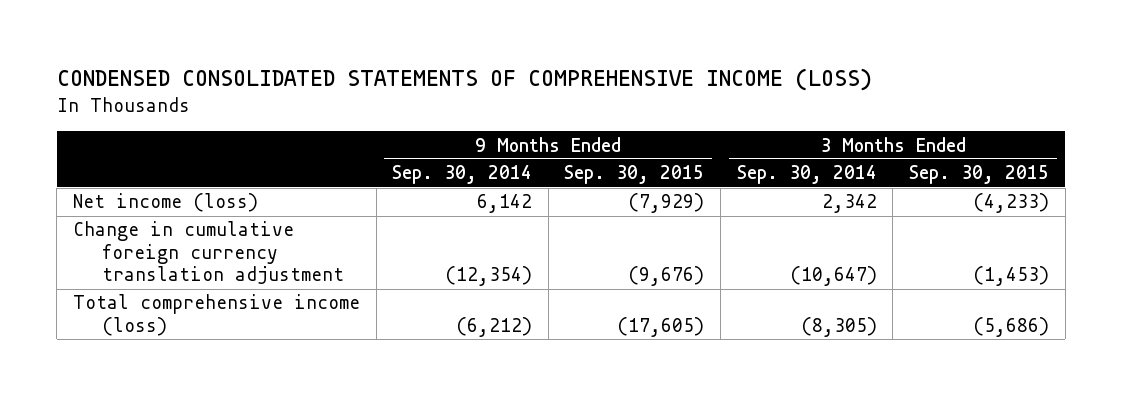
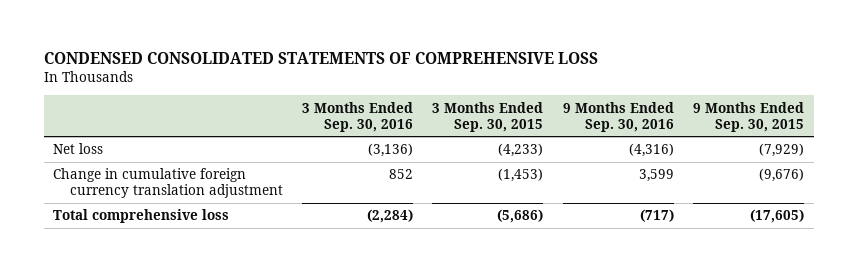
[56,68,872,92] CONDENSED CONSOLIDATED STATEMENTS OF COMPREHENSIVE INCOME (LOSS) -> [43,52,598,65] CONDENSED CONSOLIDATED STATEMENTS OF COMPREHENSIVE LOSS
[392,165,533,185] Sep. 30, 2014 -> none
[736,165,877,185] Sep. 30, 2014 -> none
none -> [301,101,413,132] 3 Months Ended Sep. 30, 2016
none -> [562,101,674,132] 9 Months Ended Sep. 30, 2016
[72,193,258,213] Net income (loss) -> [53,143,104,155] Net loss
[72,294,360,336] Total comprehensive income (loss) -> [53,209,230,224] Total comprehensive loss

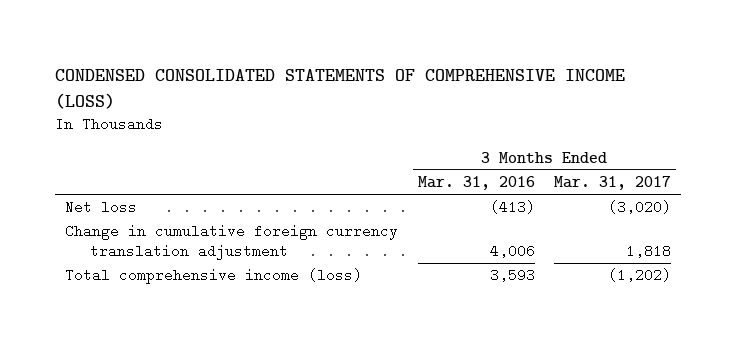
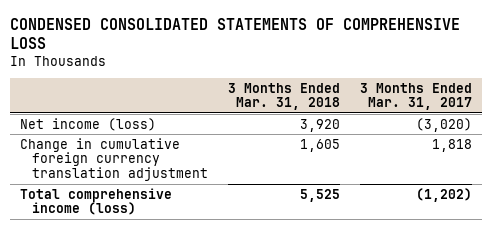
[55,69,626,109] CONDENSED CONSOLIDATED STATEMENTS OF COMPREHENSIVE INCOME (LOSS) -> [10,17,461,49] CONDENSED CONSOLIDATED STATEMENTS OF COMPREHENSIVE LOSS
[417,176,535,191] Mar. 31, 2016 -> none
none -> [227,82,340,111] 3 Months Ended Mar. 31, 2018
[65,200,138,215] Net loss -> [20,117,157,131] Net income (loss)

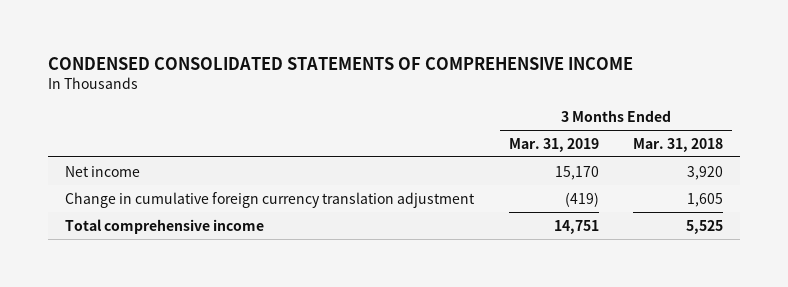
[10,17,461,49] CONDENSED CONSOLIDATED STATEMENTS OF COMPREHENSIVE LOSS -> [47,56,633,70] CONDENSED CONSOLIDATED STATEMENTS OF COMPREHENSIVE INCOME
[359,82,472,111] 3 Months Ended Mar. 31, 2017 -> none
none -> [508,137,599,152] Mar. 31, 2019
[20,117,157,131] Net income (loss) -> [65,165,141,177] Net income
[20,187,173,216] Total comprehensive income (loss) -> [65,218,265,234] Total comprehensive income

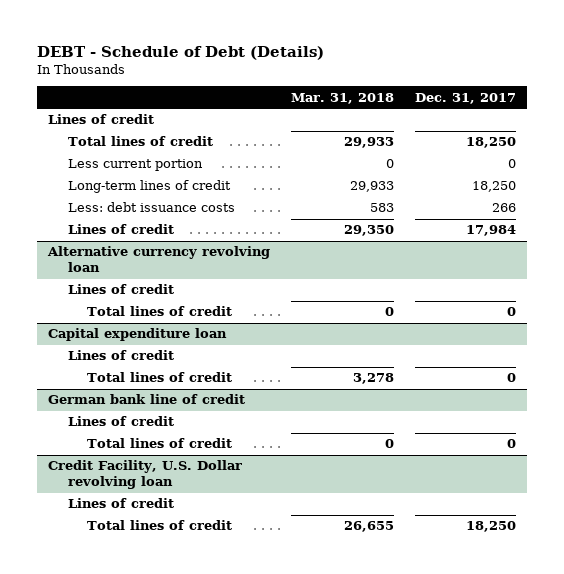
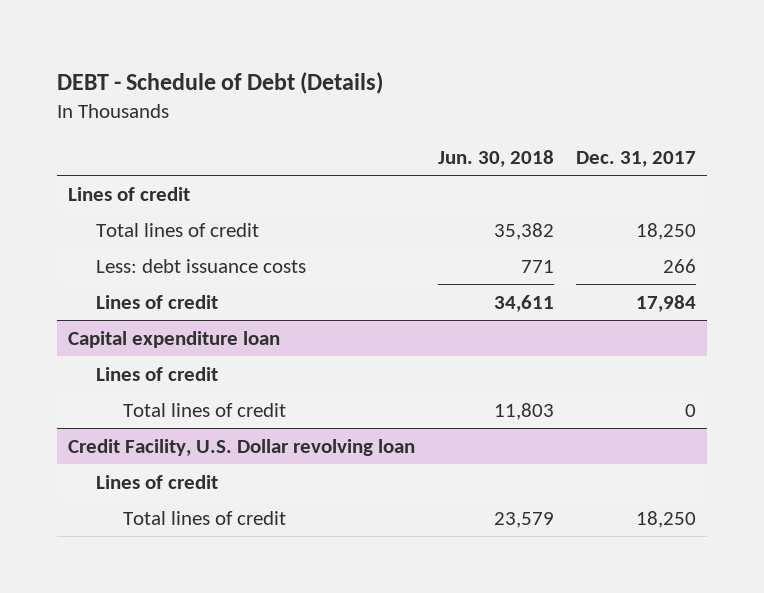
[291,92,395,104] Mar. 31, 2018 -> none
none -> [437,150,554,168] Jun. 30, 2018
[67,159,203,172] Less current portion -> none
[67,180,231,194] Long-term lines of credit -> none
[46,246,270,273] Alternative currency revolving loan -> none
[67,284,174,295] Lines of credit -> none
[87,306,233,317] Total lines of credit -> none
[47,394,245,405] German bank line of credit -> none
[67,416,174,427] Lines of credit -> none
[87,438,233,449] Total lines of credit -> none

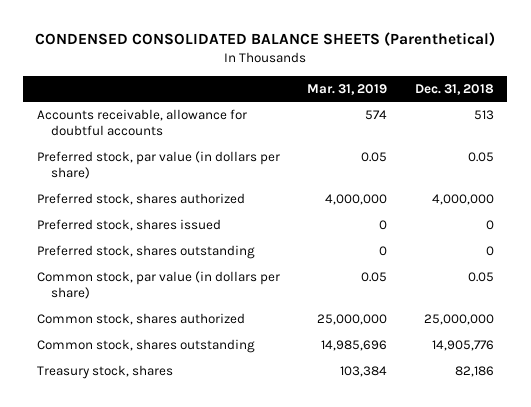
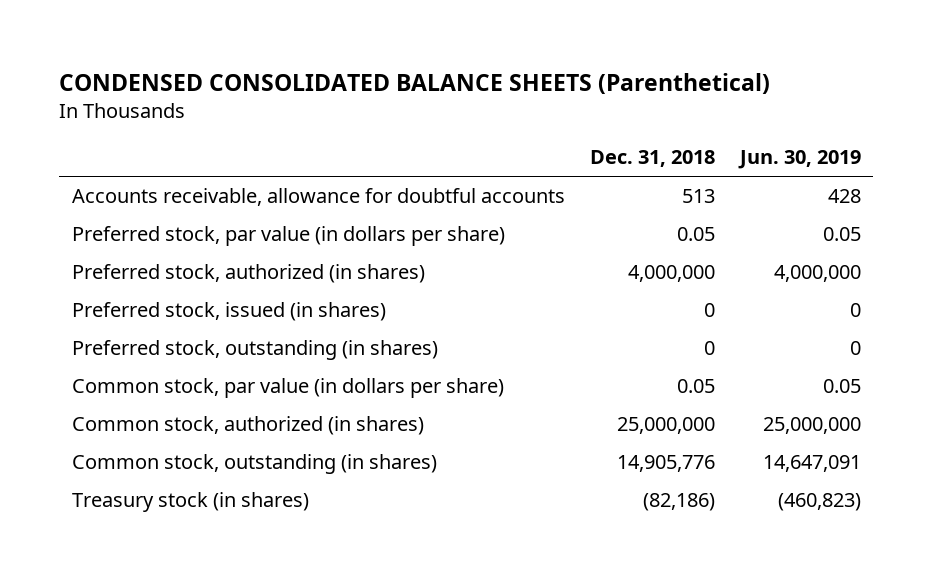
[307,83,388,95] Mar. 31, 2019 -> none
none -> [737,150,861,170] Jun. 30, 2019
[36,193,245,206] Preferred stock, shares authorized -> [71,264,425,284] Preferred stock, authorized (in shares)
[36,219,221,232] Preferred stock, shares issued -> [71,302,386,322] Preferred stock, issued (in shares)
[36,245,255,260] Preferred stock, shares outstanding -> [71,340,438,361] Preferred stock, outstanding (in shares)
[36,313,245,326] Common stock, shares authorized -> [71,416,424,436] Common stock, authorized (in shares)
[36,339,255,354] Common stock, shares outstanding -> [71,454,437,475] Common stock, outstanding (in shares)
[36,365,173,380] Treasury stock, shares -> [71,492,309,513] Treasury stock (in shares)
[454,366,494,378] 82,186 -> [642,493,715,512] (82,186)

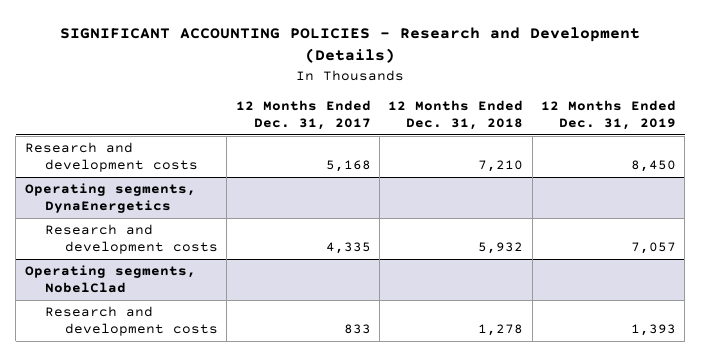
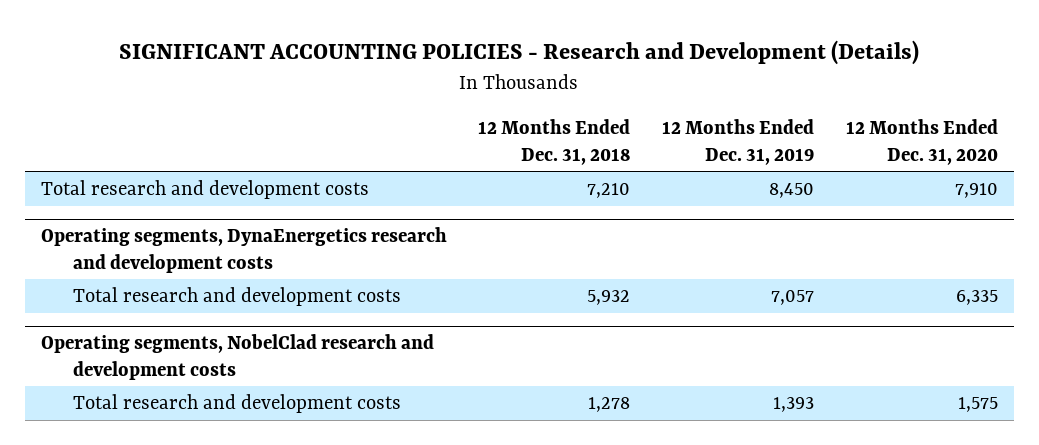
[235,99,371,131] 12 Months Ended Dec. 31, 2017 -> none
none -> [846,119,999,165] 12 Months Ended Dec. 31, 2020
[24,182,196,214] Operating segments, DynaEnergetics -> none
[24,264,196,294] Operating segments, NobelClad -> none
[24,141,198,173] Research and development costs -> [40,180,369,200] Total research and development costs
none -> [40,227,447,273] Operating segments, DynaEnergetics research and development costs
[44,223,218,255] Research and development costs -> [73,287,402,307] Total research and development costs
none -> [40,334,434,380] Operating segments, NobelClad research and development costs
[44,305,218,337] Research and development costs -> [73,394,402,414] Total research and development costs

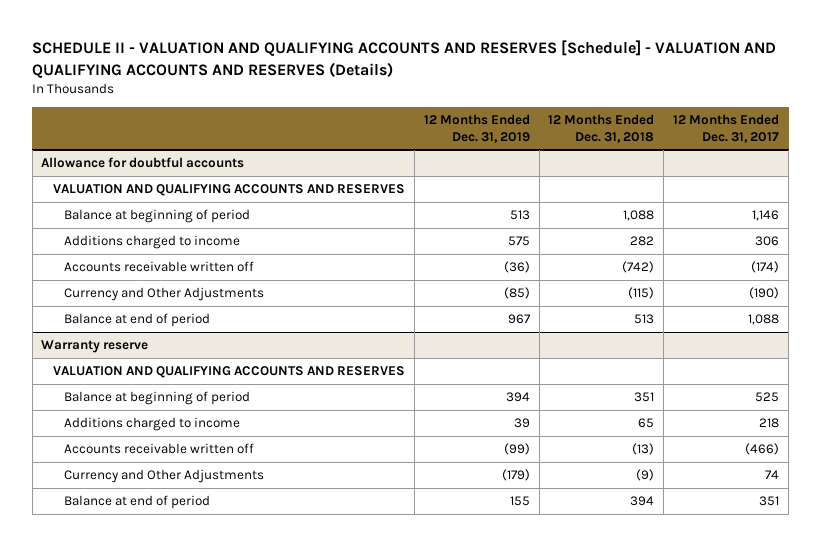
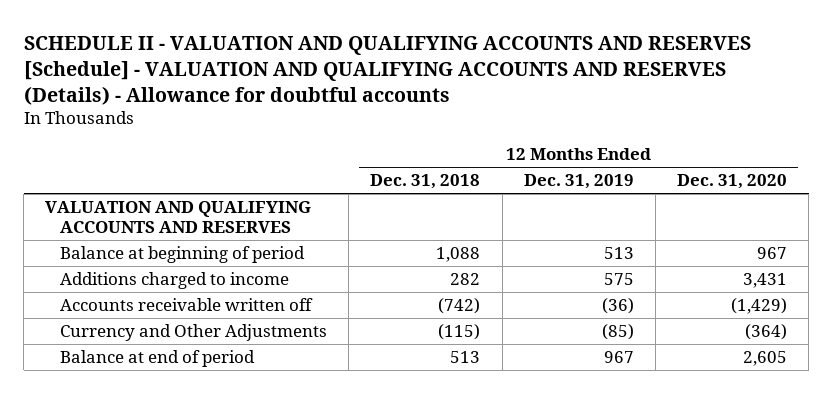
[32,40,777,78] SCHEDULE II - VALUATION AND QUALIFYING ACCOUNTS AND RESERVES [Schedule] - VALUATION AND QUALIFYING ACCOUNTS AND RESERVES (Details) -> [23,35,751,105] SCHEDULE II - VALUATION AND QUALIFYING ACCOUNTS AND RESERVES [Schedule] - VALUATION AND QUALIFYING ACCOUNTS AND RESERVES (Details) - Allowance for doubtful accounts
[673,113,780,143] 12 Months Ended Dec. 31, 2017 -> none
none -> [677,174,788,190] Dec. 31, 2020
[41,157,245,169] Allowance for doubtful accounts -> none
[41,340,149,354] Warranty reserve -> none
[52,366,405,379] VALUATION AND QUALIFYING ACCOUNTS AND RESERVES -> none
[64,391,251,406] Balance at beginning of period -> none
[64,417,241,432] Additions charged to income -> none
[64,443,255,455] Accounts receivable written off -> none
[64,469,265,484] Currency and Other Adjustments -> none
[64,495,211,510] Balance at end of period -> none

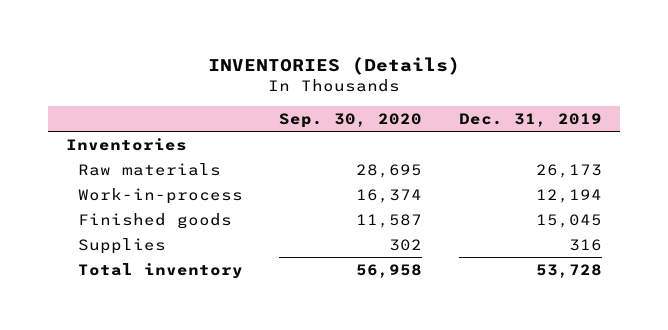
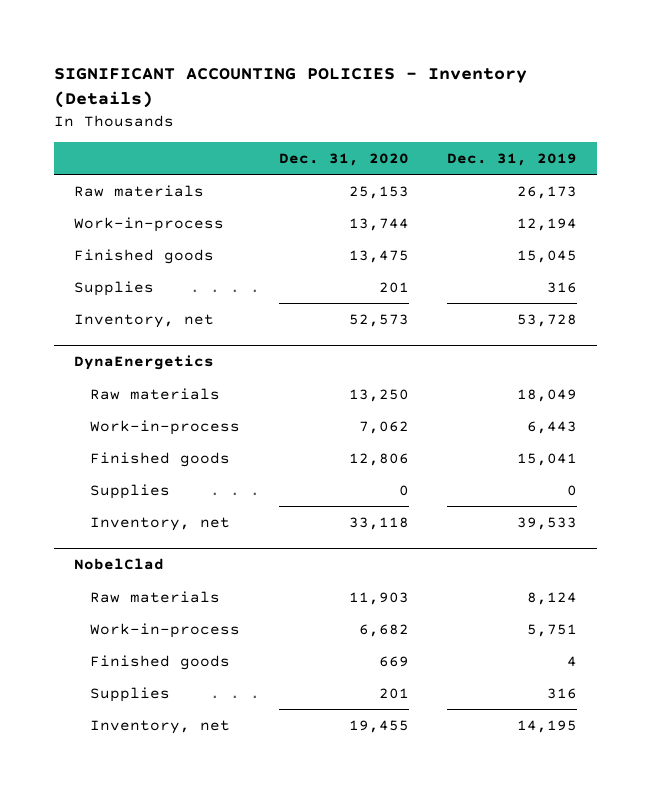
[207,57,460,76] INVENTORIES (Details) -> [54,68,528,109] SIGNIFICANT ACCOUNTING POLICIES - Inventory (Details)
[279,112,423,128] Sep. 30, 2020 -> none
none -> [278,152,409,166] Dec. 31, 2020
[66,137,188,151] Inventories -> none
[77,262,243,279] Total inventory -> [73,313,214,328] Inventory, net
none -> [73,355,214,371] DynaEnergetics
none -> [90,387,221,400] Raw materials
none -> [90,419,241,435] Work-in-process
none -> [90,451,231,467] Finished goods
none -> [90,483,171,499] Supplies
none -> [90,516,231,531] Inventory, net
none -> [73,558,164,571] NobelClad
none -> [90,590,221,603] Raw materials
none -> [90,622,241,638] Work-in-process
none -> [90,654,231,670] Finished goods
none -> [90,686,171,702] Supplies
none -> [90,719,231,734] Inventory, net

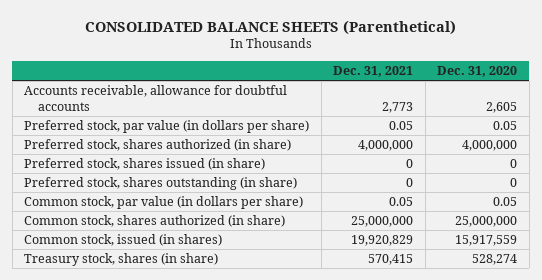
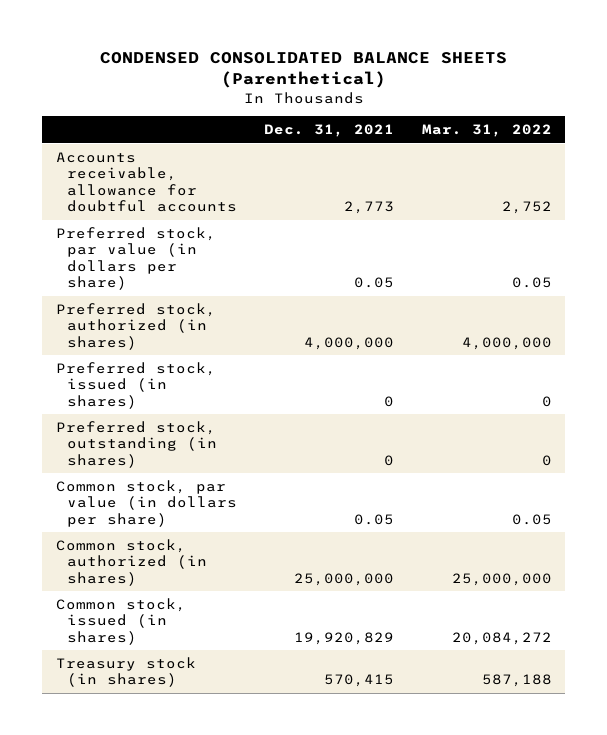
[84,19,456,35] CONSOLIDATED BALANCE SHEETS (Parenthetical) -> [99,52,507,89] CONDENSED CONSOLIDATED BALANCE SHEETS (Parenthetical)
[437,66,518,78] Dec. 31, 2020 -> none
none -> [421,124,552,138] Mar. 31, 2022
[24,139,292,152] Preferred stock, shares authorized (in share) -> [55,303,216,350] Preferred stock, authorized (in shares)
[24,158,266,171] Preferred stock, shares issued (in share) -> [55,362,216,409] Preferred stock, issued (in shares)
[24,177,298,191] Preferred stock, shares outstanding (in share) -> [55,421,218,468] Preferred stock, outstanding (in shares)
[24,215,286,228] Common stock, shares authorized (in share) -> [55,539,208,586] Common stock, authorized (in shares)
[24,253,219,267] Treasury stock, shares (in share) -> [55,657,196,688] Treasury stock (in shares)

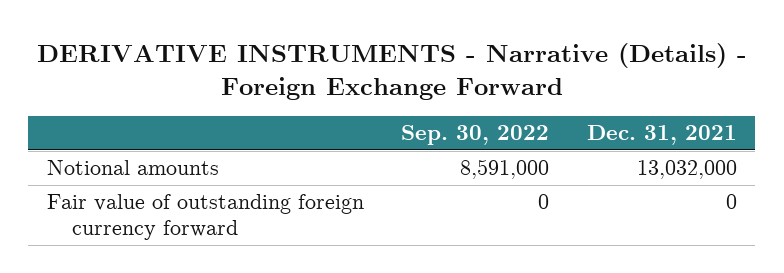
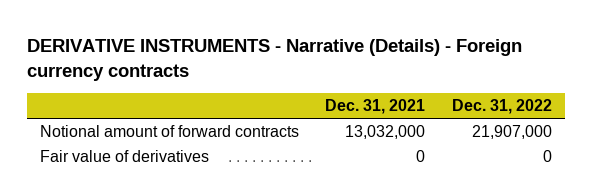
[36,42,747,100] DERIVATIVE INSTRUMENTS - Narrative (Details) - Foreign Exchange Forward -> [27,39,523,82] DERIVATIVE INSTRUMENTS - Narrative (Details) - Foreign currency contracts
[401,125,550,146] Sep. 30, 2022 -> none
none -> [451,99,552,115] Dec. 31, 2022
[47,160,220,176] Notional amounts -> [40,125,300,138] Notional amount of forward contracts
[47,194,365,241] Fair value of outstanding foreign currency forward -> [40,150,210,163] Fair value of derivatives

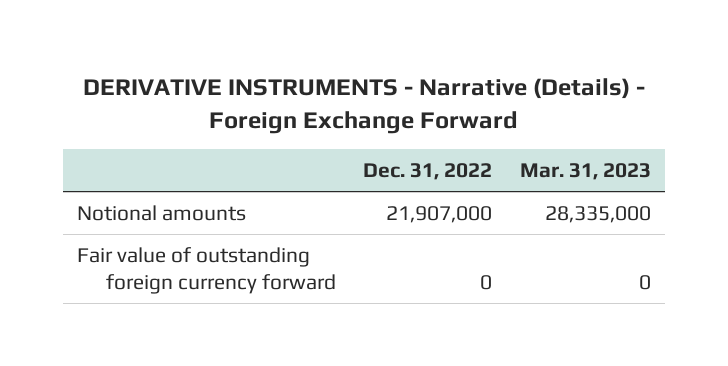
[27,39,523,82] DERIVATIVE INSTRUMENTS - Narrative (Details) - Foreign currency contracts -> [82,78,645,135] DERIVATIVE INSTRUMENTS - Narrative (Details) - Foreign Exchange Forward
[325,99,426,115] Dec. 31, 2021 -> none
none -> [519,163,651,181] Mar. 31, 2023
[40,125,300,138] Notional amount of forward contracts -> [76,204,246,221] Notional amounts
[40,150,210,163] Fair value of derivatives -> [76,246,336,295] Fair value of outstanding foreign currency forward

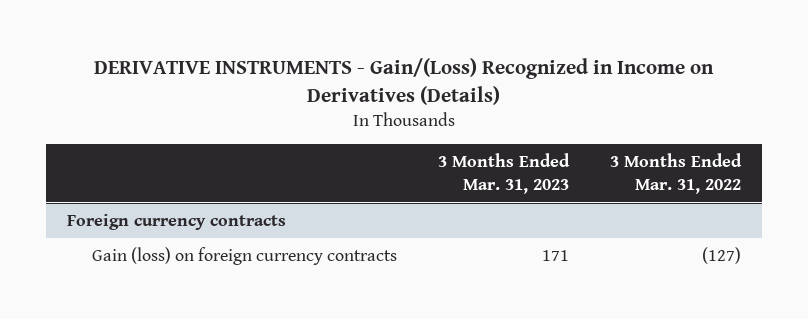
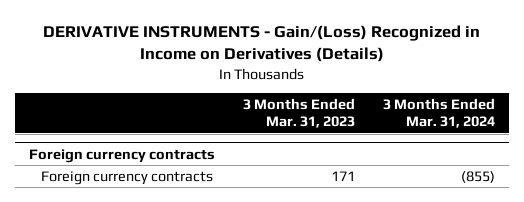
[610,152,743,194] 3 Months Ended Mar. 31, 2022 -> none
none -> [383,97,496,129] 3 Months Ended Mar. 31, 2024
[91,247,397,266] Gain (loss) on foreign currency contracts -> [41,170,214,185] Foreign currency contracts

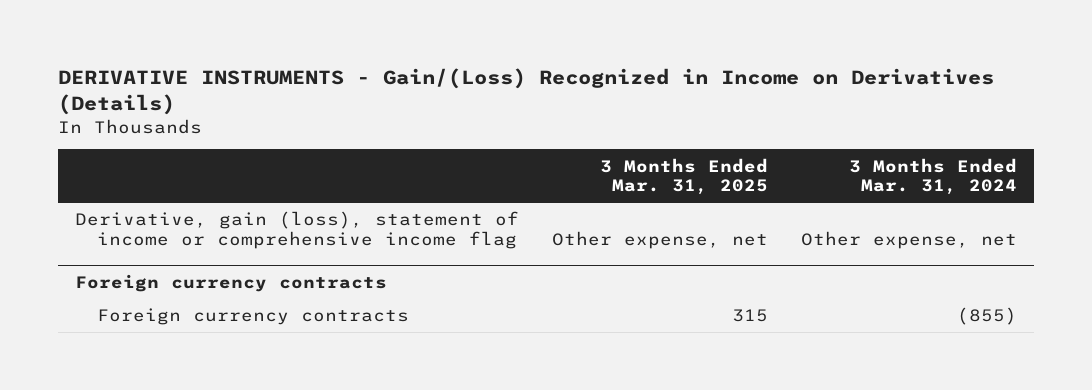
[243,97,356,129] 3 Months Ended Mar. 31, 2023 -> none
none -> [599,157,768,196] 3 Months Ended Mar. 31, 2025
none -> [74,211,519,250] Derivative, gain (loss), statement of income or comprehensive income flag

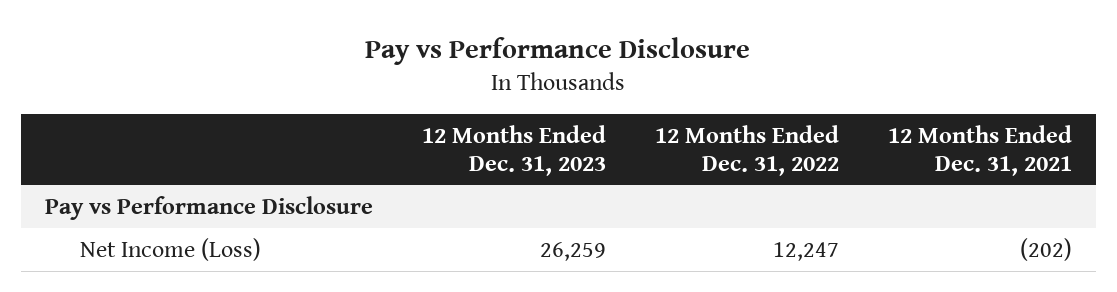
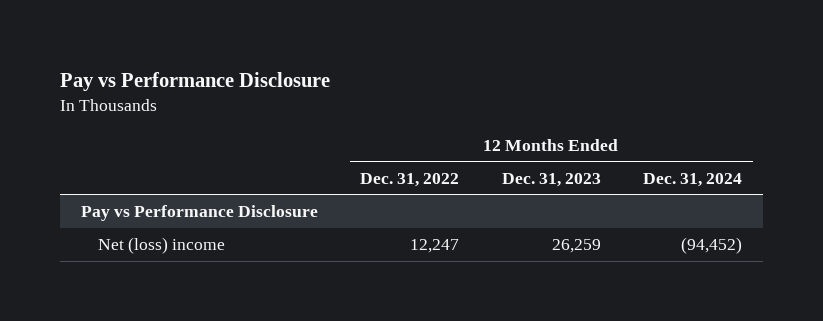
[887,124,1072,176] 12 Months Ended Dec. 31, 2021 -> none
none -> [642,172,742,187] Dec. 31, 2024
[79,237,261,261] Net Income (Loss) -> [98,237,226,255] Net (loss) income

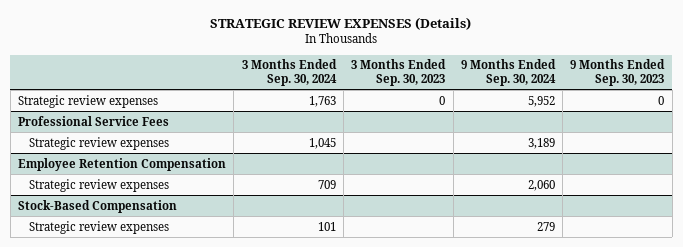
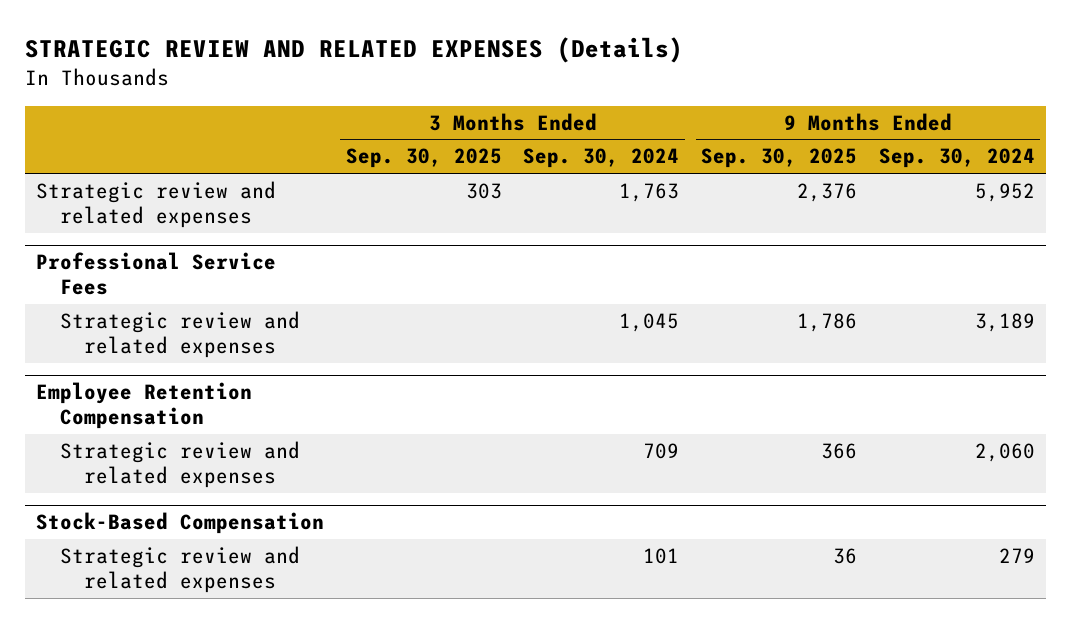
[210,16,472,30] STRATEGIC REVIEW EXPENSES (Details) -> [25,37,684,64] STRATEGIC REVIEW AND RELATED EXPENSES (Details)
[351,59,447,86] 3 Months Ended Sep. 30, 2023 -> none
[570,59,666,86] 9 Months Ended Sep. 30, 2023 -> none
none -> [345,148,502,169] Sep. 30, 2025
none -> [701,148,858,169] Sep. 30, 2025
[18,94,159,108] Strategic review expenses -> [35,181,276,228] Strategic review and related expenses
[28,136,169,150] Strategic review expenses -> [59,311,300,358] Strategic review and related expenses
[28,178,169,192] Strategic review expenses -> [59,441,300,488] Strategic review and related expenses
[28,220,169,234] Strategic review expenses -> [59,546,300,593] Strategic review and related expenses

